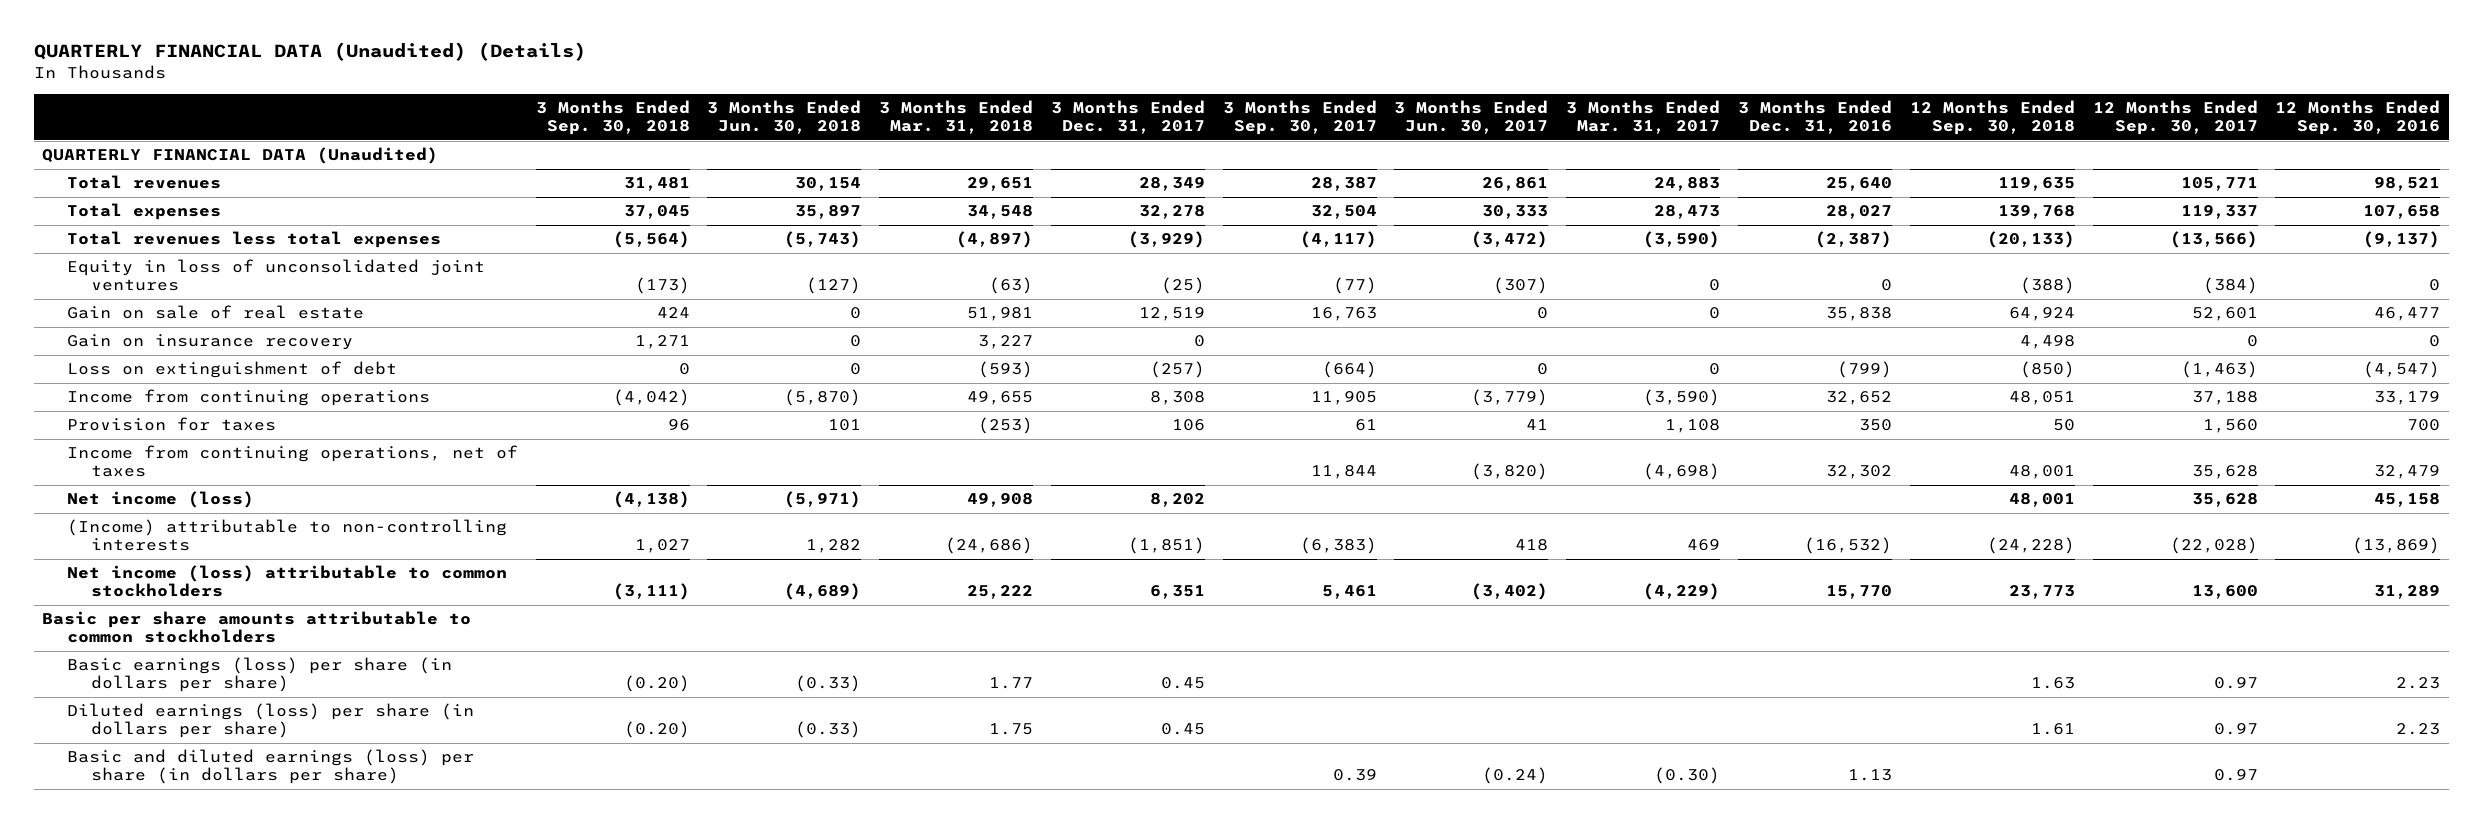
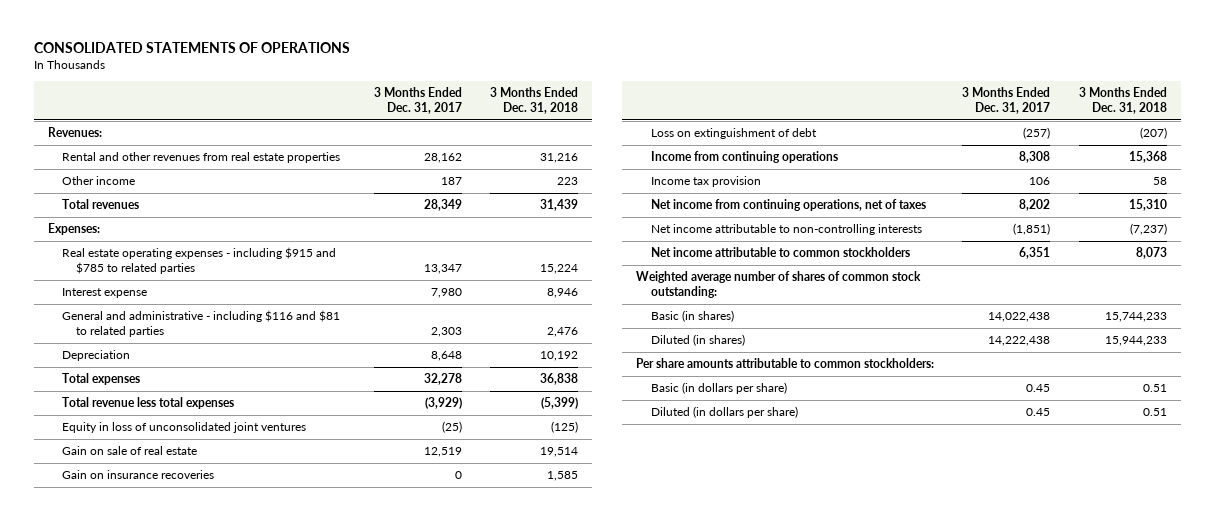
[33,42,586,62] QUARTERLY FINANCIAL DATA (Unaudited) (Details) -> [33,41,350,53] CONSOLIDATED STATEMENTS OF OPERATIONS
[535,99,690,136] 3 Months Ended Sep. 30, 2018 -> none
[707,99,862,135] 3 Months Ended Jun. 30, 2018 -> none
[879,99,1034,135] 3 Months Ended Mar. 31, 2018 -> none
[1222,99,1377,136] 3 Months Ended Sep. 30, 2017 -> none
[1394,99,1549,135] 3 Months Ended Jun. 30, 2017 -> none
[1566,99,1721,135] 3 Months Ended Mar. 31, 2017 -> none
[1737,99,1892,135] 3 Months Ended Dec. 31, 2016 -> none
[1909,99,2075,136] 12 Months Ended Sep. 30, 2018 -> none
[2092,99,2258,136] 12 Months Ended Sep. 30, 2017 -> none
[2275,99,2441,136] 12 Months Ended Sep. 30, 2016 -> none
none -> [489,87,578,115] 3 Months Ended Dec. 31, 2018
[42,147,439,165] QUARTERLY FINANCIAL DATA (Unaudited) -> none
none -> [47,127,102,138] Revenues:
none -> [62,152,341,164] Rental and other revenues from real estate properties
none -> [62,176,136,186] Other income
none -> [47,223,100,236] Expenses:
none -> [62,247,337,275] Real estate operating expenses - including $915 and $785 to related parties
none -> [62,288,148,299] Interest expense
none -> [62,310,341,338] General and administrative - including $116 and $81 to related parties
none -> [62,350,131,362] Depreciation
[66,231,441,249] Total revenues less total expenses -> [62,397,235,410] Total revenue less total expenses
[66,334,353,351] Gain on insurance recovery -> [62,470,215,480] Gain on insurance recoveries
[66,445,518,478] Income from continuing operations, net of taxes -> none
[66,749,474,785] Basic and diluted earnings (loss) per share (in dollars per share) -> none
[66,417,276,432] Provision for taxes -> [650,176,761,188] Income tax provision
[66,491,254,509] Net income (loss) -> [650,199,926,212] Net income from continuing operations, net of taxes
[66,519,507,552] (Income) attributable to non-controlling interests -> [650,224,922,236] Net income attributable to non-controlling interests
[66,565,507,598] Net income (loss) attributable to common stockholders -> [650,247,910,258] Net income attributable to common stockholders
none -> [636,271,922,299] Weighted average number of shares of common stock outstanding:
none -> [650,310,734,323] Basic (in shares)
none -> [650,334,745,347] Diluted (in shares)
[42,611,472,644] Basic per share amounts attributable to common stockholders -> [636,358,935,369] Per share amounts attributable to common stockholders:
[66,657,452,693] Basic earnings (loss) per share (in dollars per share) -> [650,382,787,395] Basic (in dollars per share)
[66,703,474,739] Diluted earnings (loss) per share (in dollars per share) -> [650,406,798,419] Diluted (in dollars per share)

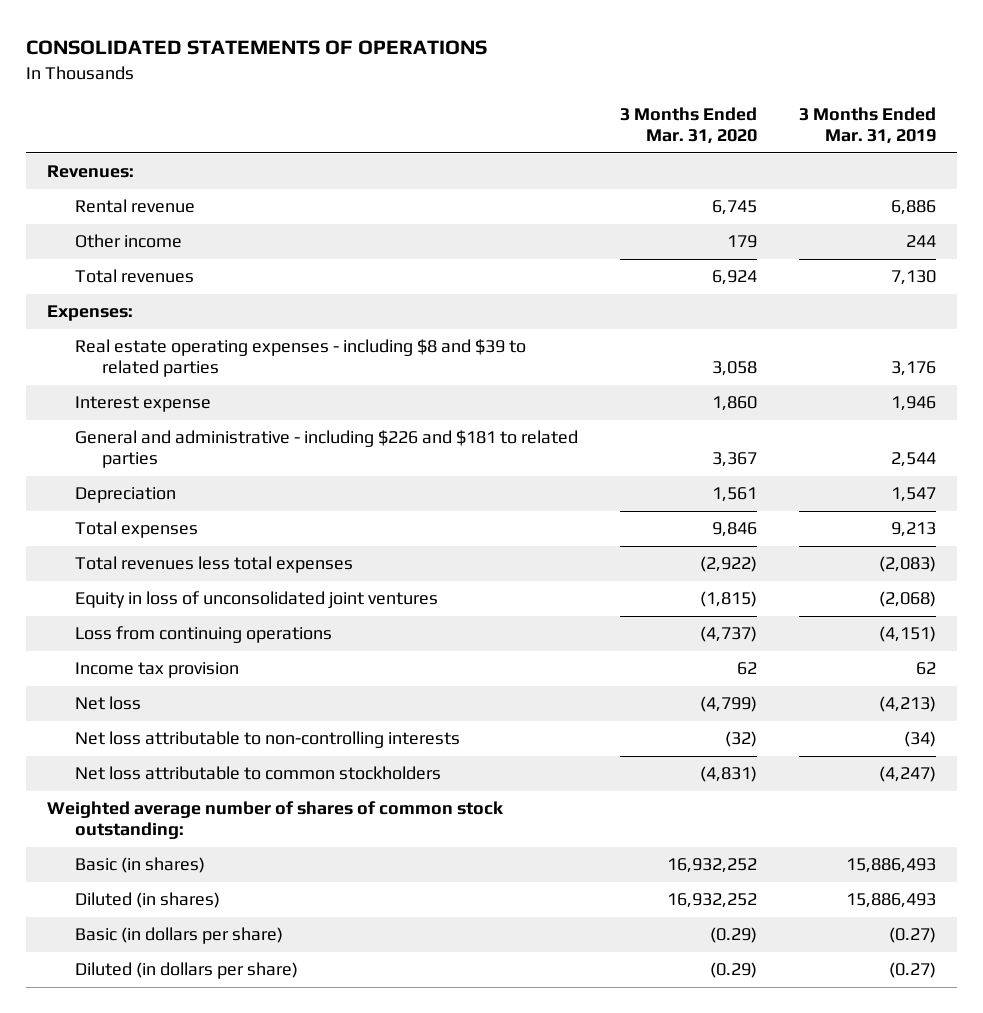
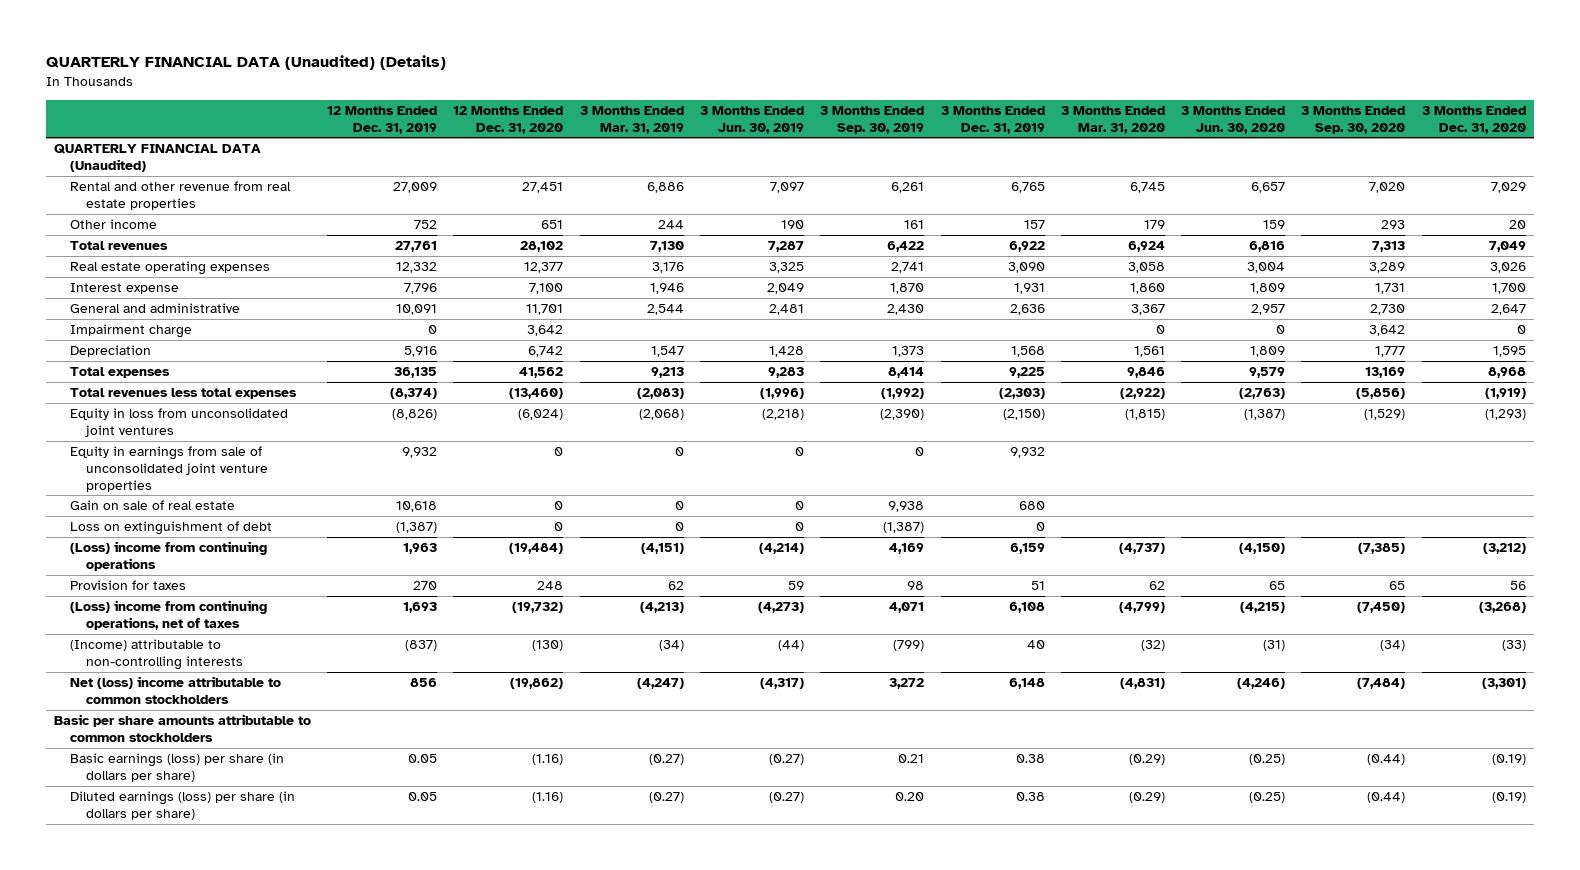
[26,40,488,56] CONSOLIDATED STATEMENTS OF OPERATIONS -> [45,55,446,71] QUARTERLY FINANCIAL DATA (Unaudited) (Details)
none -> [327,105,438,134] 12 Months Ended Dec. 31, 2019
none -> [453,105,564,134] 12 Months Ended Dec. 31, 2020
none -> [699,105,804,134] 3 Months Ended Jun. 30, 2019
none -> [820,105,925,134] 3 Months Ended Sep. 30, 2019
none -> [940,105,1045,134] 3 Months Ended Dec. 31, 2019
none -> [1181,105,1286,134] 3 Months Ended Jun. 30, 2020
none -> [1301,105,1406,134] 3 Months Ended Sep. 30, 2020
none -> [1421,105,1526,134] 3 Months Ended Dec. 31, 2020
[47,165,135,179] Revenues: -> none
none -> [53,144,261,172] QUARTERLY FINANCIAL DATA (Unaudited)
[74,199,195,214] Rental revenue -> [70,181,292,210] Rental and other revenue from real estate properties
[47,305,134,322] Expenses: -> none
[74,339,526,378] Real estate operating expenses - including $8 and $39 to related parties -> [70,261,271,276] Real estate operating expenses
[74,430,578,469] General and administrative - including $226 and $181 to related parties -> [70,303,241,314] General and administrative
none -> [70,324,193,339] Impairment charge
[47,801,504,840] Weighted average number of shares of common stock outstanding: -> none
[74,857,205,874] Basic (in shares) -> none
[74,892,220,909] Diluted (in shares) -> none
[74,591,438,609] Equity in loss of unconsolidated joint ventures -> [70,408,289,437] Equity in loss from unconsolidated joint ventures
none -> [70,446,269,492] Equity in earnings from sale of unconsolidated joint venture properties
none -> [70,500,236,511] Gain on sale of real estate
none -> [70,521,273,536] Loss on extinguishment of debt
[74,626,332,644] Loss from continuing operations -> [70,541,268,571] (Loss) income from continuing operations
[74,662,239,679] Income tax provision -> [70,580,187,591] Provision for taxes
[74,696,141,711] Net loss -> [70,600,268,630] (Loss) income from continuing operations, net of taxes
[74,731,460,749] Net loss attributable to non-controlling interests -> [70,639,244,670] (Income) attributable to non-controlling interests
[74,766,441,781] Net loss attributable to common stockholders -> [70,676,282,704] Net (loss) income attributable to common stockholders
none -> [53,714,311,742] Basic per share amounts attributable to common stockholders
[74,927,283,945] Basic (in dollars per share) -> [70,753,285,782] Basic earnings (loss) per share (in dollars per share)
[74,962,298,980] Diluted (in dollars per share) -> [70,791,296,820] Diluted earnings (loss) per share (in dollars per share)

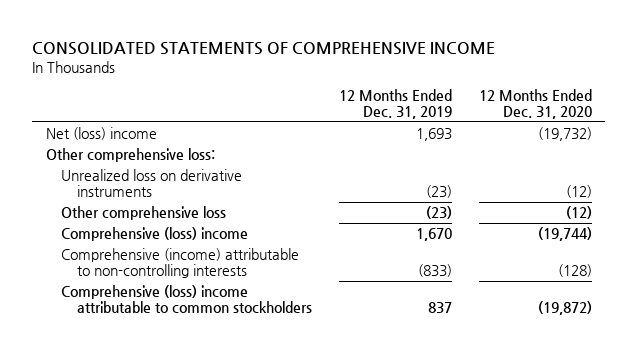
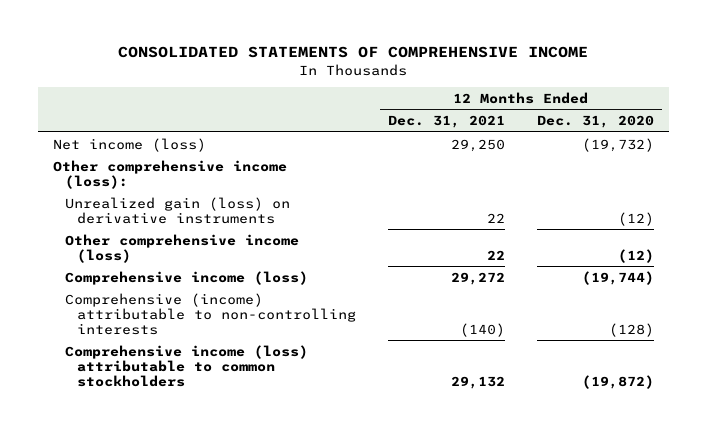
[338,89,452,120] 12 Months Ended Dec. 31, 2019 -> none
none -> [387,115,505,129] Dec. 31, 2021
[45,127,157,141] Net (loss) income -> [53,137,207,152] Net income (loss)
[45,148,215,163] Other comprehensive loss: -> [53,159,288,189] Other comprehensive income (loss):
[61,169,243,198] Unrealized loss on derivative instruments -> [65,196,291,224] Unrealized gain (loss) on derivative instruments
[61,206,227,221] Other comprehensive loss -> [65,233,300,263] Other comprehensive income (loss)
[61,227,249,242] Comprehensive (loss) income -> [65,270,309,285] Comprehensive income (loss)
[61,285,312,314] Comprehensive (loss) income attributable to common stockholders -> [65,344,309,387] Comprehensive income (loss) attributable to common stockholders

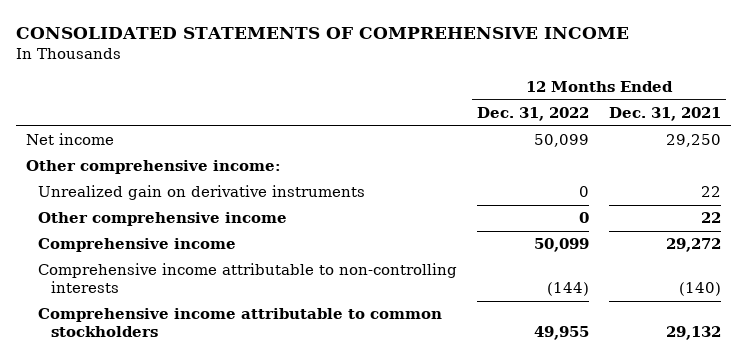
[536,115,654,129] Dec. 31, 2020 -> none
none -> [477,107,590,122] Dec. 31, 2022
[53,137,207,152] Net income (loss) -> [25,133,114,146] Net income
[53,159,288,189] Other comprehensive income (loss): -> [25,160,281,175] Other comprehensive income:
[65,196,291,224] Unrealized gain (loss) on derivative instruments -> [38,185,366,201] Unrealized gain on derivative instruments
[65,233,300,263] Other comprehensive income (loss) -> [38,212,288,227] Other comprehensive income
[65,270,309,285] Comprehensive income (loss) -> [38,238,237,253] Comprehensive income
[65,292,357,335] Comprehensive (income) attributable to non-controlling interests -> [38,263,458,293] Comprehensive income attributable to non-controlling interests
[65,344,309,387] Comprehensive income (loss) attributable to common stockholders -> [38,308,443,337] Comprehensive income attributable to common stockholders

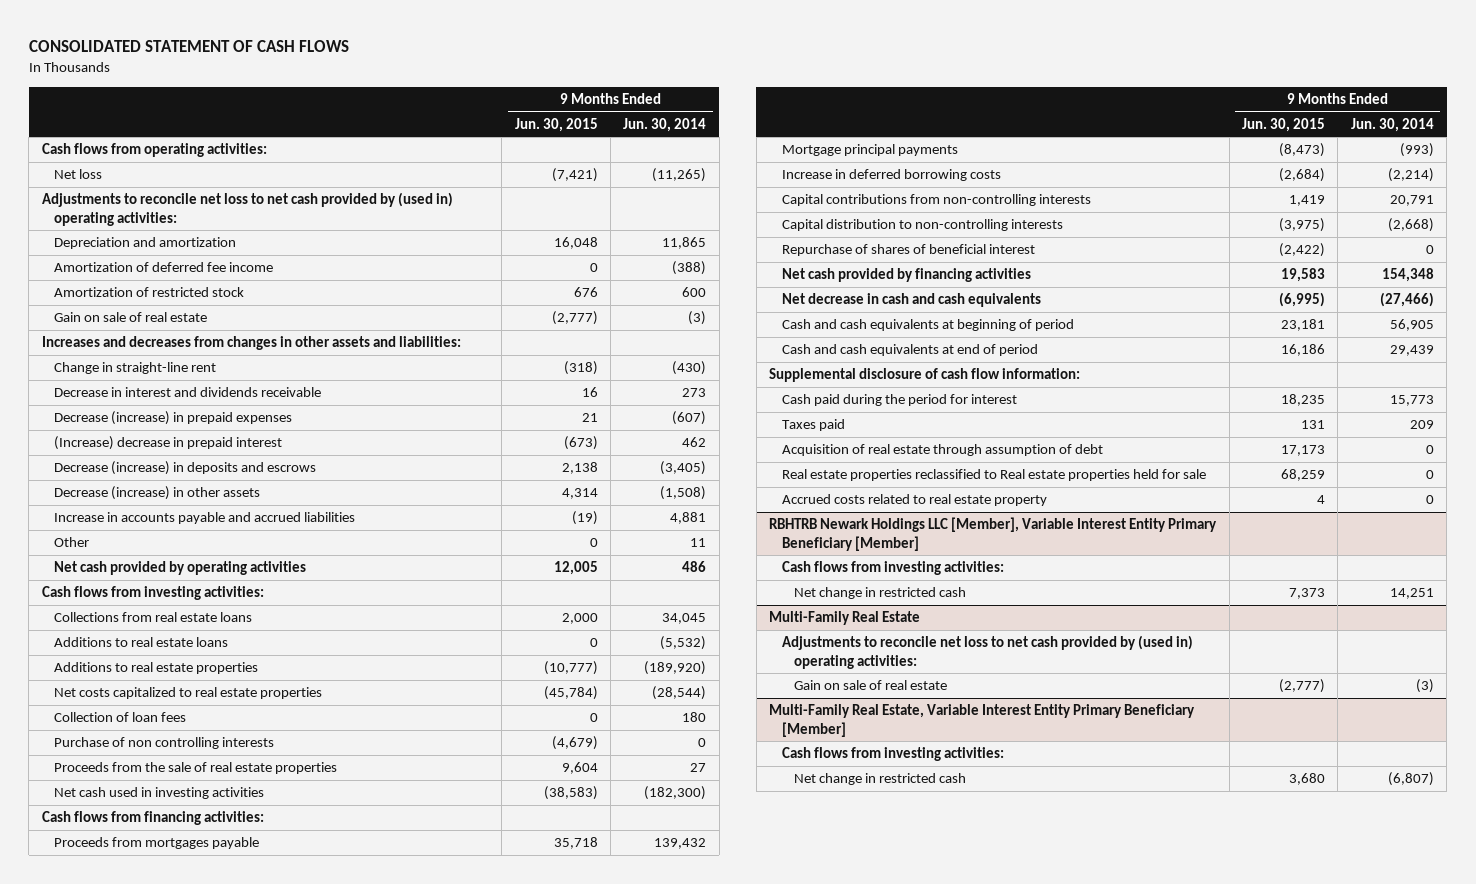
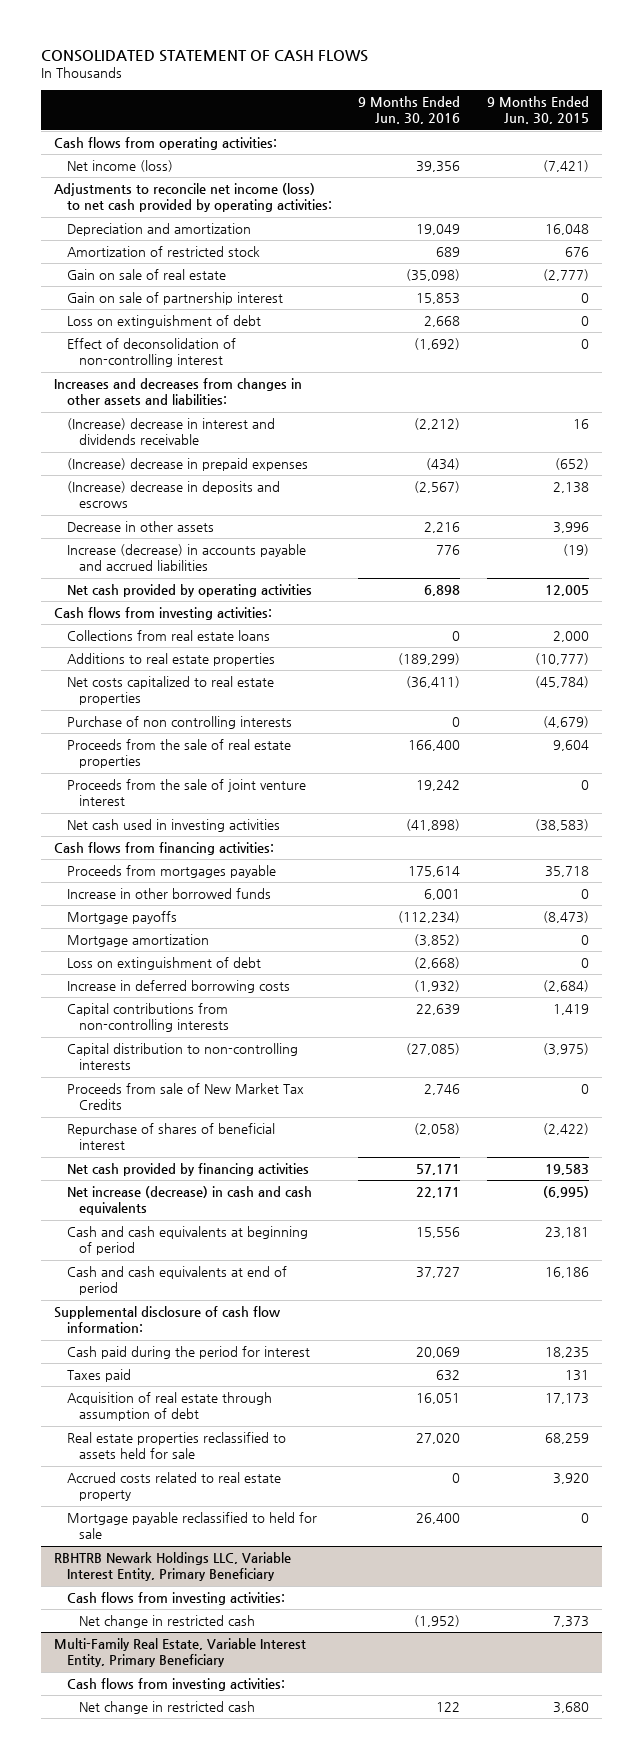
[623,117,707,132] Jun. 30, 2014 -> none
none -> [358,96,461,125] 9 Months Ended Jun. 30, 2016
[54,169,103,180] Net loss -> [66,160,173,173] Net income (loss)
[41,192,453,226] Adjustments to reconcile net loss to net cash provided by (used in) operating activities: -> [53,183,332,213] Adjustments to reconcile net income (loss) to net cash provided by operating activities:
[54,262,274,273] Amortization of deferred fee income -> none
none -> [66,292,283,306] Gain on sale of partnership interest
none -> [66,315,261,329] Loss on extinguishment of debt
none -> [66,338,236,368] Effect of deconsolidation of non-controlling interest
[54,362,217,375] Change in straight-line rent -> none
[54,436,283,451] (Increase) decrease in prepaid interest -> none
[54,537,90,548] Other -> none
[54,387,322,398] Decrease in interest and dividends receivable -> [66,418,275,446] (Increase) decrease in interest and dividends receivable
[54,411,293,426] Decrease (increase) in prepaid expenses -> [66,458,308,472] (Increase) decrease in prepaid expenses
[581,413,598,423] 21 -> [554,458,589,471] (652)
[54,461,317,476] Decrease (increase) in deposits and escrows -> [66,481,280,509] (Increase) decrease in deposits and escrows
[54,486,261,501] Decrease (increase) in other assets -> [66,521,214,533] Decrease in other assets
[561,488,598,500] 4,314 -> [552,522,589,534] 3,996
[54,512,356,525] Increase in accounts payable and accrued liabilities -> [66,544,306,572] Increase (decrease) in accounts payable and accrued liabilities
[54,637,229,648] Additions to real estate loans -> none
[54,712,187,723] Collection of loan fees -> none
none -> [66,779,306,807] Proceeds from the sale of joint venture interest
none -> [66,888,271,900] Increase in other borrowed funds
[781,144,958,157] Mortgage principal payments -> [66,911,177,925] Mortgage payoffs
none -> [66,934,209,948] Mortgage amortization
none -> [66,957,261,971] Loss on extinguishment of debt
none -> [66,1083,304,1111] Proceeds from sale of New Market Tax Credits
[781,293,1041,308] Net decrease in cash and cash equivalents -> [66,1186,312,1216] Net increase (decrease) in cash and cash equivalents
[781,469,1206,482] Real estate properties reclassified to Real estate properties held for sale -> [66,1432,286,1460] Real estate properties reclassified to assets held for sale
[1316,495,1325,505] 4 -> [552,1473,589,1485] 3,920
none -> [66,1512,317,1540] Mortgage payable reclassified to held for sale
[769,517,1218,551] RBHTRB Newark Holdings LLC [Member], Variable Interest Entity Primary Beneficiary [Member] -> [53,1552,291,1582] RBHTRB Newark Holdings LLC, Variable Interest Entity, Primary Beneficiary
[769,611,921,626] Multi-Family Real Estate -> none
[781,635,1193,669] Adjustments to reconcile net loss to net cash provided by (used in) operating activities: -> none
[794,680,948,691] Gain on sale of real estate -> none
[769,704,1196,737] Multi-Family Real Estate, Variable Interest Entity Primary Beneficiary [Member] -> [53,1638,306,1668] Multi-Family Real Estate, Variable Interest Entity, Primary Beneficiary

